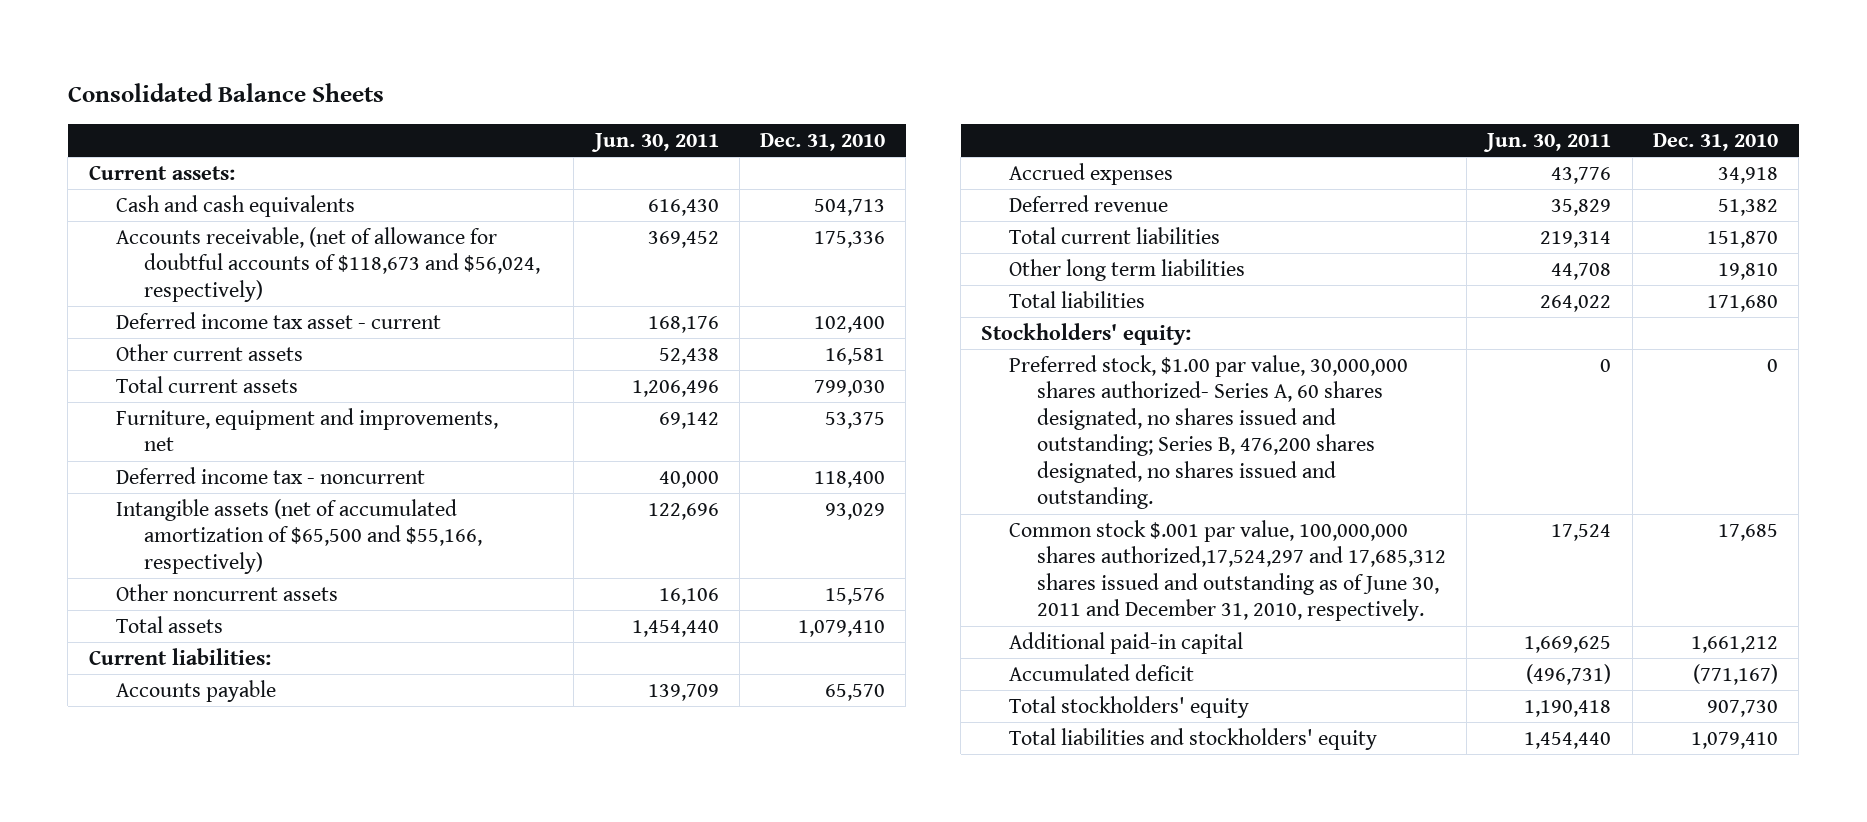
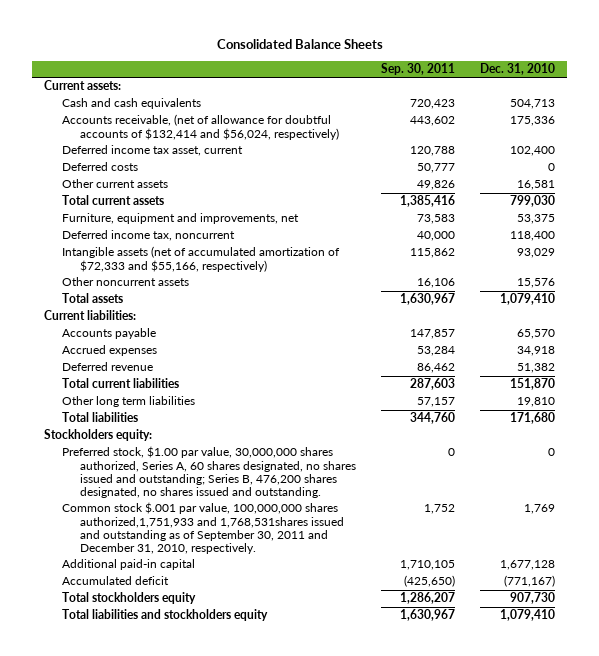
[590,132,719,152] Jun. 30, 2011 -> none
none -> [380,63,455,76] Sep. 30, 2011
[116,226,541,302] Accounts receivable, (net of allowance for doubtful accounts of $118,673 and $56,024, respectively) -> [62,114,340,140] Accounts receivable, (net of allowance for doubtful accounts of $132,414 and $56,024, respectively)
[116,311,442,329] Deferred income tax asset - current -> [62,145,244,157] Deferred income tax asset, current
none -> [62,162,139,172] Deferred costs
[116,466,426,484] Deferred income tax - noncurrent -> [62,230,236,242] Deferred income tax, noncurrent
[116,498,483,574] Intangible assets (net of accumulated amortization of $65,500 and $55,166, respectively) -> [62,246,341,272] Intangible assets (net of accumulated amortization of $72,333 and $55,166, respectively)
[981,322,1192,345] Stockholders' equity: -> [44,429,153,442] Stockholders equity:
[1009,354,1409,510] Preferred stock, $1.00 par value, 30,000,000 shares authorized- Series A, 60 shares designated, no shares issued and outstanding; Series B, 476,200 shares designated, no shares issued and outstanding. -> [62,446,357,499] Preferred stock, $1.00 par value, 30,000,000 shares authorized, Series A, 60 shares designated, no shares issued and outstanding; Series B, 476,200 shares designated, no shares issued and outstanding.
[1009,519,1446,622] Common stock $.001 par value, 100,000,000 shares authorized,17,524,297 and 17,685,312 shares issued and outstanding as of June 30, 2011 and December 31, 2010, respectively. -> [62,502,345,555] Common stock $.001 par value, 100,000,000 shares authorized,1,751,933 and 1,768,531shares issued and outstanding as of September 30, 2011 and December 31, 2010, respectively.
[1717,523,1778,541] 17,685 -> [523,504,555,515] 1,769
[1690,635,1778,653] 1,661,212 -> [499,560,555,571] 1,677,128
[1009,695,1250,718] Total stockholders' equity -> [62,592,197,605] Total stockholders equity
[1009,727,1378,750] Total liabilities and stockholders' equity -> [62,609,269,622] Total liabilities and stockholders equity

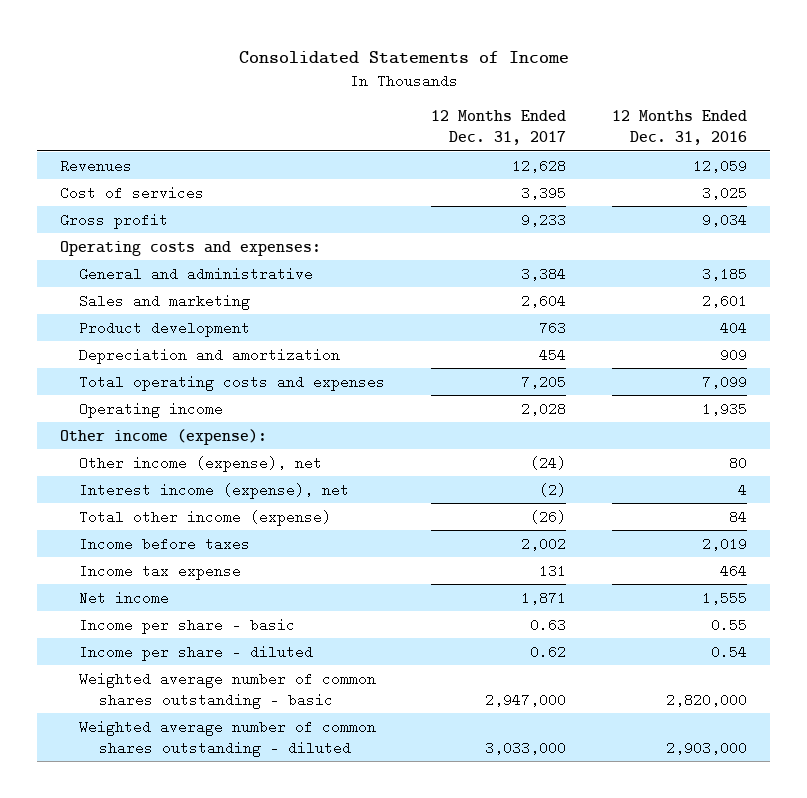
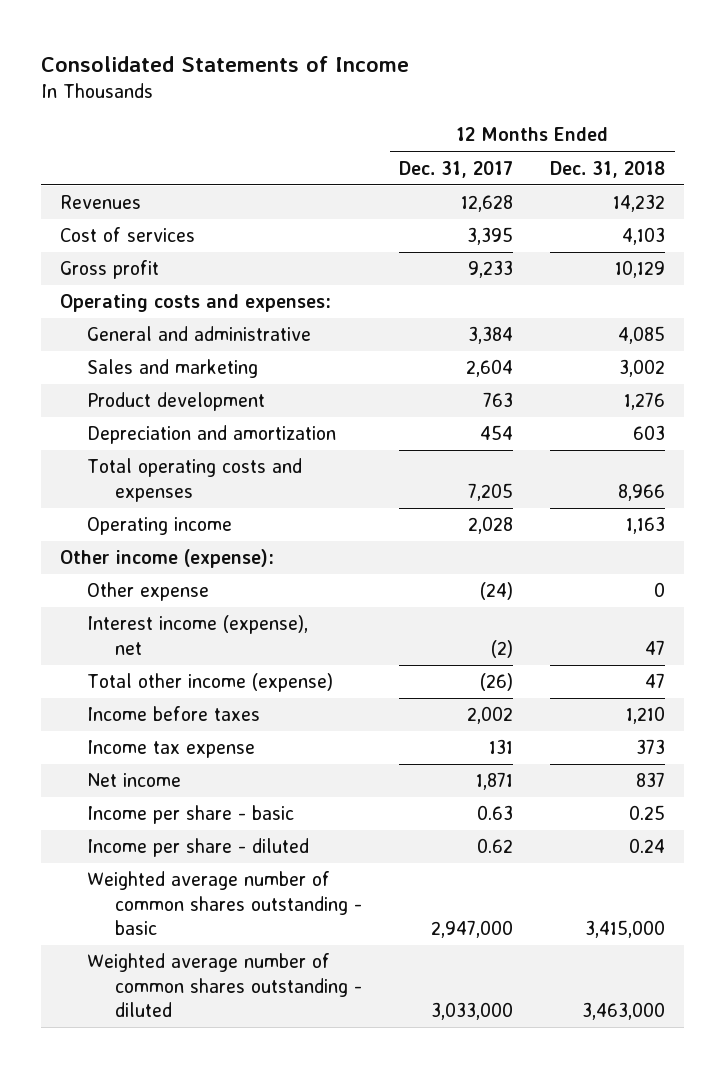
[612,110,748,146] 12 Months Ended Dec. 31, 2016 -> none
none -> [550,160,666,178] Dec. 31, 2018
[79,455,323,472] Other income (expense), net -> [87,582,210,602] Other expense

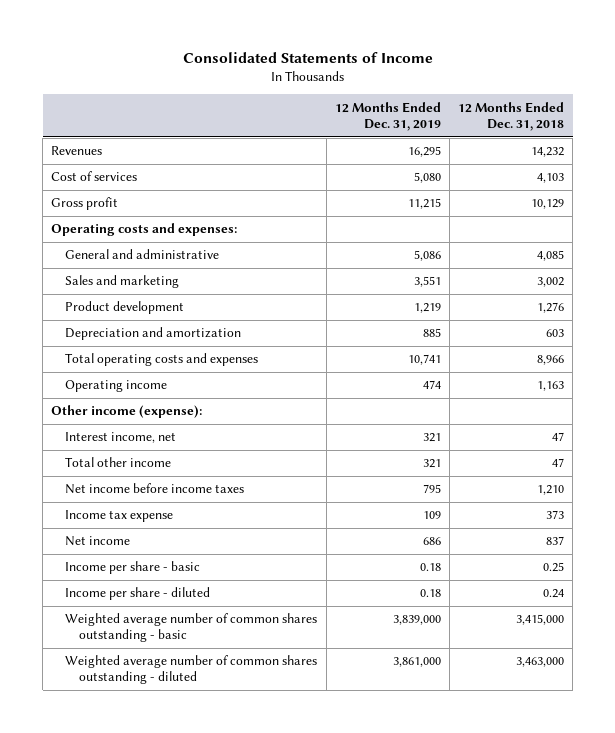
[399,160,514,178] Dec. 31, 2017 -> none
none -> [334,101,441,131] 12 Months Ended Dec. 31, 2019
[87,582,210,602] Other expense -> none
[87,615,309,655] Interest income (expense), net -> [65,432,177,444] Interest income, net
[87,673,334,693] Total other income (expense) -> [65,457,172,468] Total other income
[87,706,261,722] Income before taxes -> [65,483,245,495] Net income before income taxes

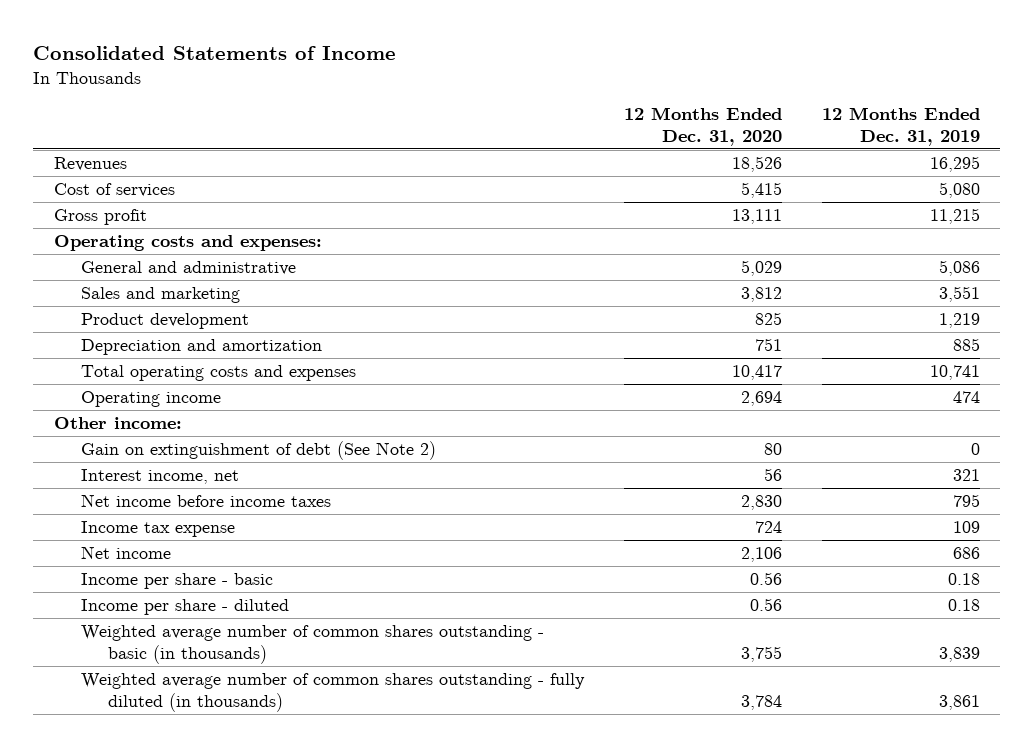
[457,101,564,131] 12 Months Ended Dec. 31, 2018 -> none
none -> [623,107,782,146] 12 Months Ended Dec. 31, 2020
[51,405,203,419] Other income (expense): -> [53,417,182,430] Other income:
none -> [80,441,436,461] Gain on extinguishment of debt (See Note 2)
[65,457,172,468] Total other income -> none
[65,613,318,643] Weighted average number of common shares outstanding - basic -> [80,625,544,664] Weighted average number of common shares outstanding - basic (in thousands)
[392,615,441,626] 3,839,000 -> [939,646,981,662] 3,839
[65,655,318,685] Weighted average number of common shares outstanding - diluted -> [80,673,585,712] Weighted average number of common shares outstanding - fully diluted (in thousands)
[392,657,441,668] 3,861,000 -> [939,694,981,710] 3,861

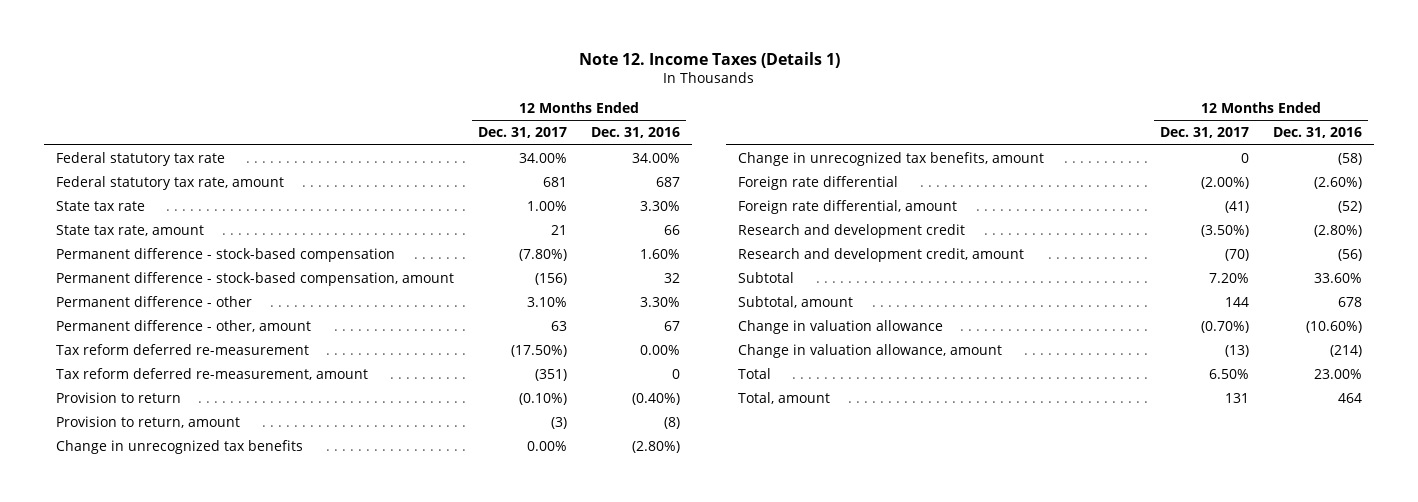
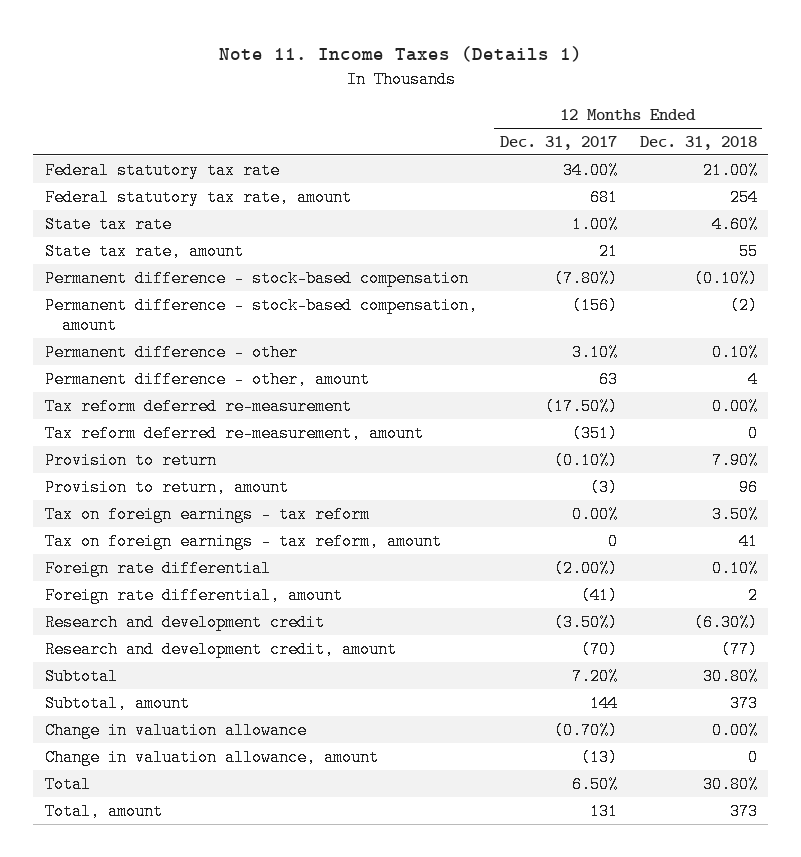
[579,51,841,68] Note 12. Income Taxes (Details 1) -> [218,46,582,63] Note 11. Income Taxes (Details 1)
[591,127,681,139] Dec. 31, 2016 -> none
none -> [639,135,757,150] Dec. 31, 2018
[56,439,304,454] Change in unrecognized tax benefits -> none
[737,151,1044,166] Change in unrecognized tax benefits, amount -> none
none -> [44,505,370,523] Tax on foreign earnings - tax reform
none -> [44,532,442,550] Tax on foreign earnings - tax reform, amount

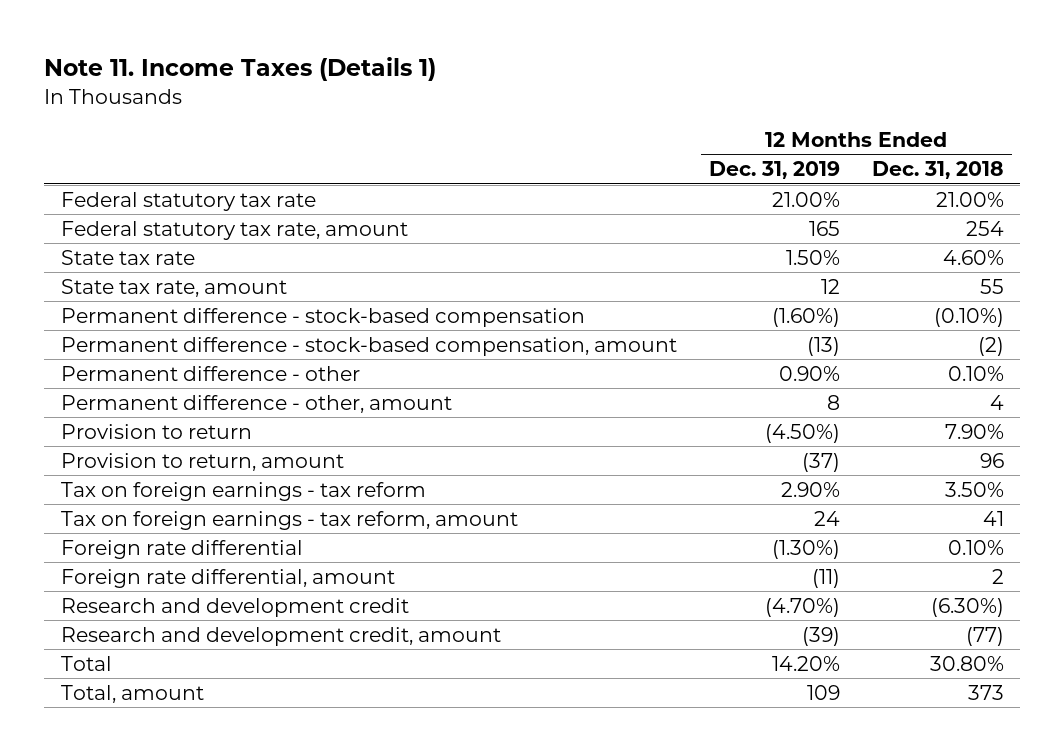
[499,135,617,150] Dec. 31, 2017 -> none
none -> [708,161,840,180] Dec. 31, 2019
[44,397,352,415] Tax reform deferred re-measurement -> none
[44,424,424,442] Tax reform deferred re-measurement, amount -> none
[44,667,118,685] Subtotal -> none
[44,694,190,712] Subtotal, amount -> none
[44,721,307,739] Change in valuation allowance -> none
[44,748,379,766] Change in valuation allowance, amount -> none

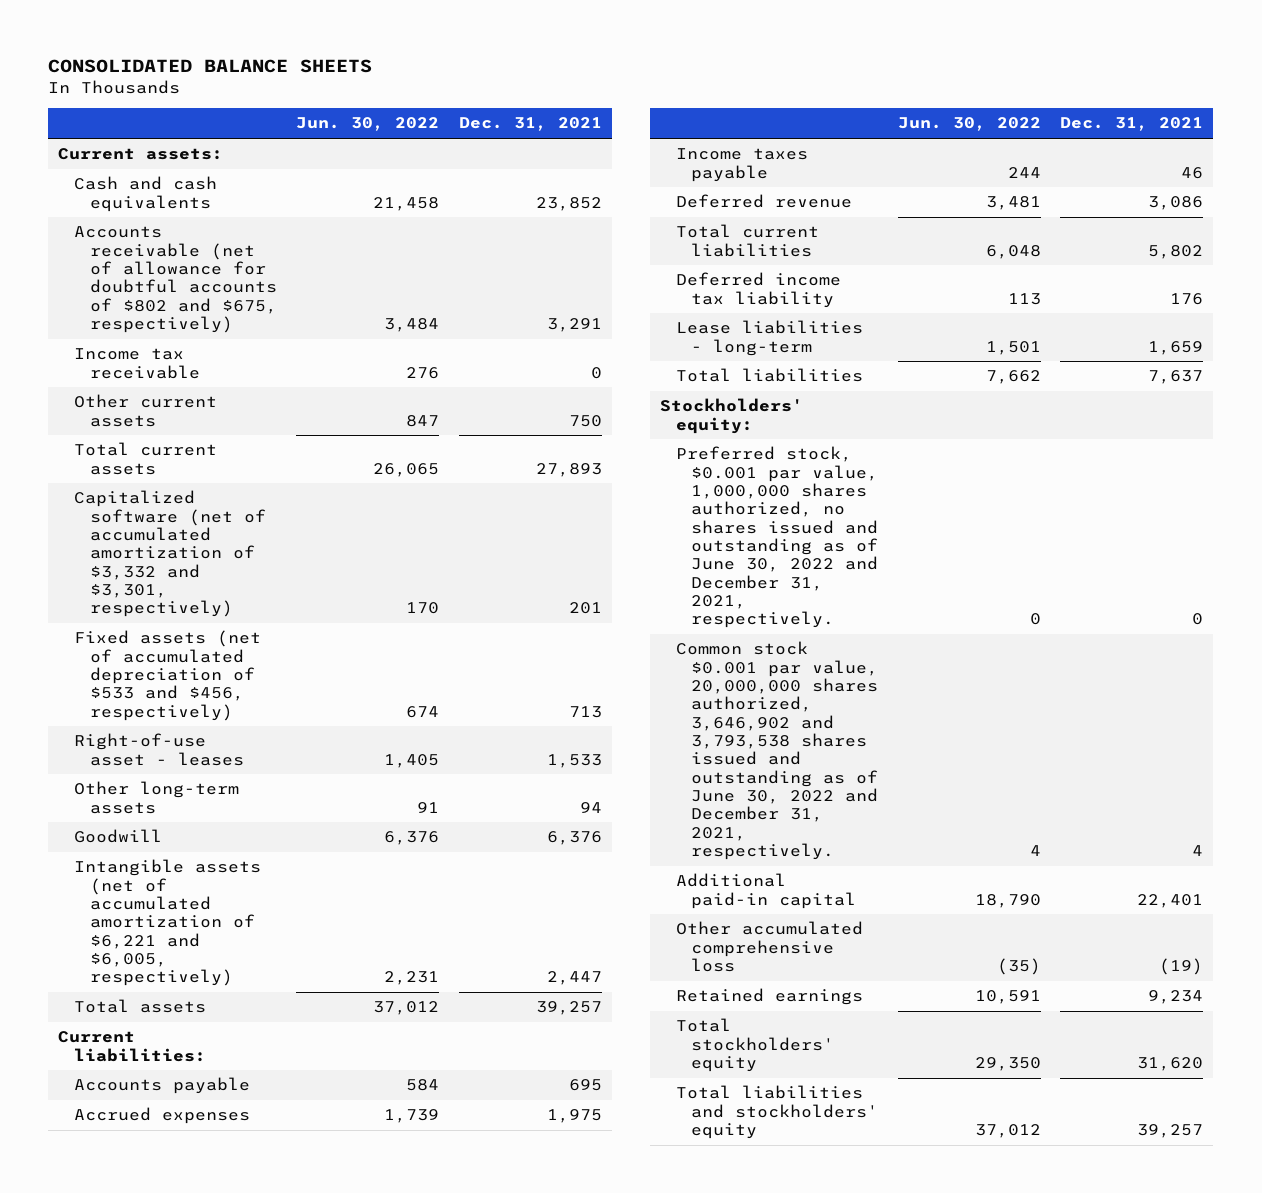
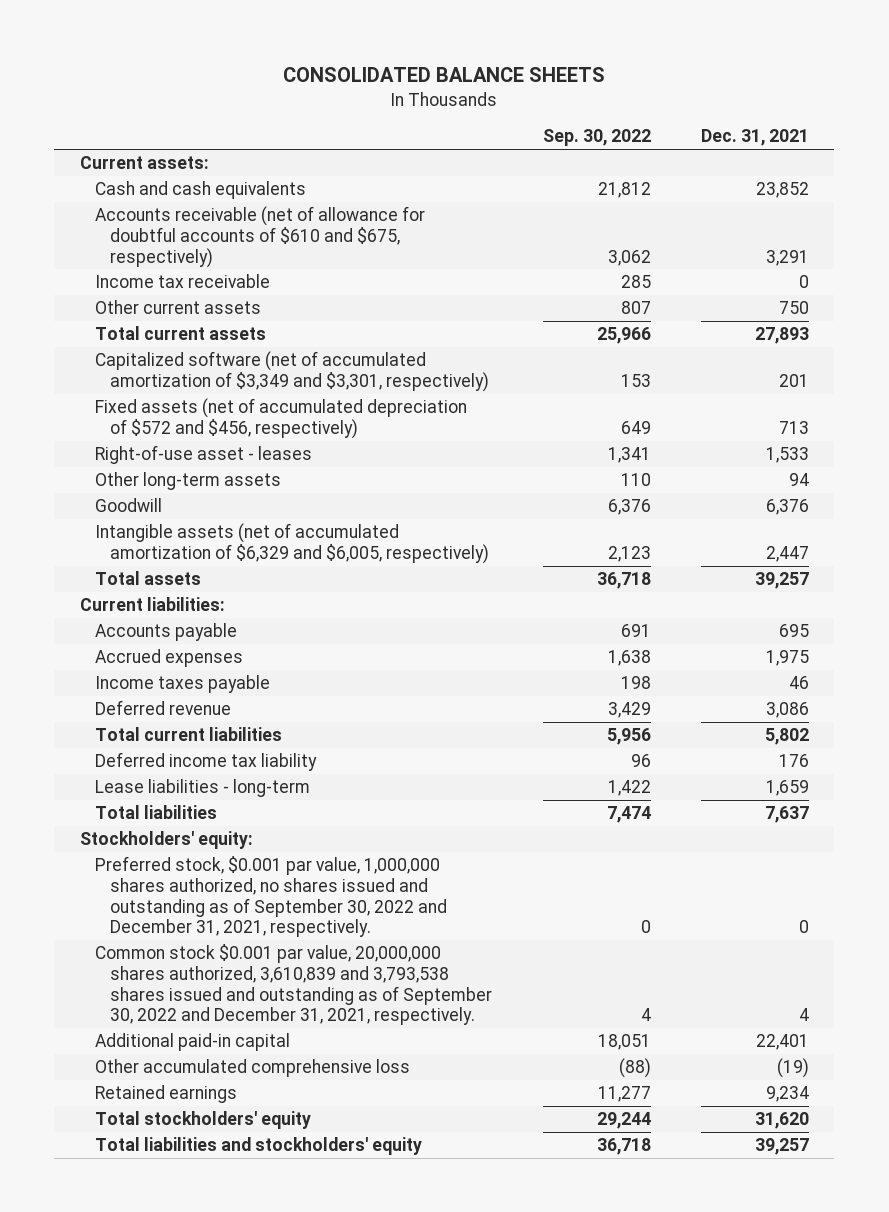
[296,117,440,132] Jun. 30, 2022 -> none
none -> [542,129,651,147] Sep. 30, 2022
[73,226,277,334] Accounts receivable (net of allowance for doubtful accounts of $802 and $675, respectively) -> [94,206,425,268] Accounts receivable (net of allowance for doubtful accounts of $610 and $675, respectively)
[73,490,266,618] Capitalized software (net of accumulated amortization of $3,332 and $3,301, respectively) -> [94,351,490,392] Capitalized software (net of accumulated amortization of $3,349 and $3,301, respectively)
[73,630,261,721] Fixed assets (net of accumulated depreciation of $533 and $456, respectively) -> [94,398,467,439] Fixed assets (net of accumulated depreciation of $572 and $456, respectively)
[73,859,261,987] Intangible assets (net of accumulated amortization of $6,221 and $6,005, respectively) -> [94,523,490,564] Intangible assets (net of accumulated amortization of $6,329 and $6,005, respectively)
[675,446,879,629] Preferred stock, $0.001 par value, 1,000,000 shares authorized, no shares issued and outstanding as of June 30, 2022 and December 31, 2021, respectively. -> [94,856,448,938] Preferred stock, $0.001 par value, 1,000,000 shares authorized, no shares issued and outstanding as of September 30, 2022 and December 31, 2021, respectively.
[675,641,879,861] Common stock $0.001 par value, 20,000,000 shares authorized, 3,646,902 and 3,793,538 shares issued and outstanding as of June 30, 2022 and December 31, 2021, respectively. -> [94,944,493,1026] Common stock $0.001 par value, 20,000,000 shares authorized, 3,610,839 and 3,793,538 shares issued and outstanding as of September 30, 2022 and December 31, 2021, respectively.

